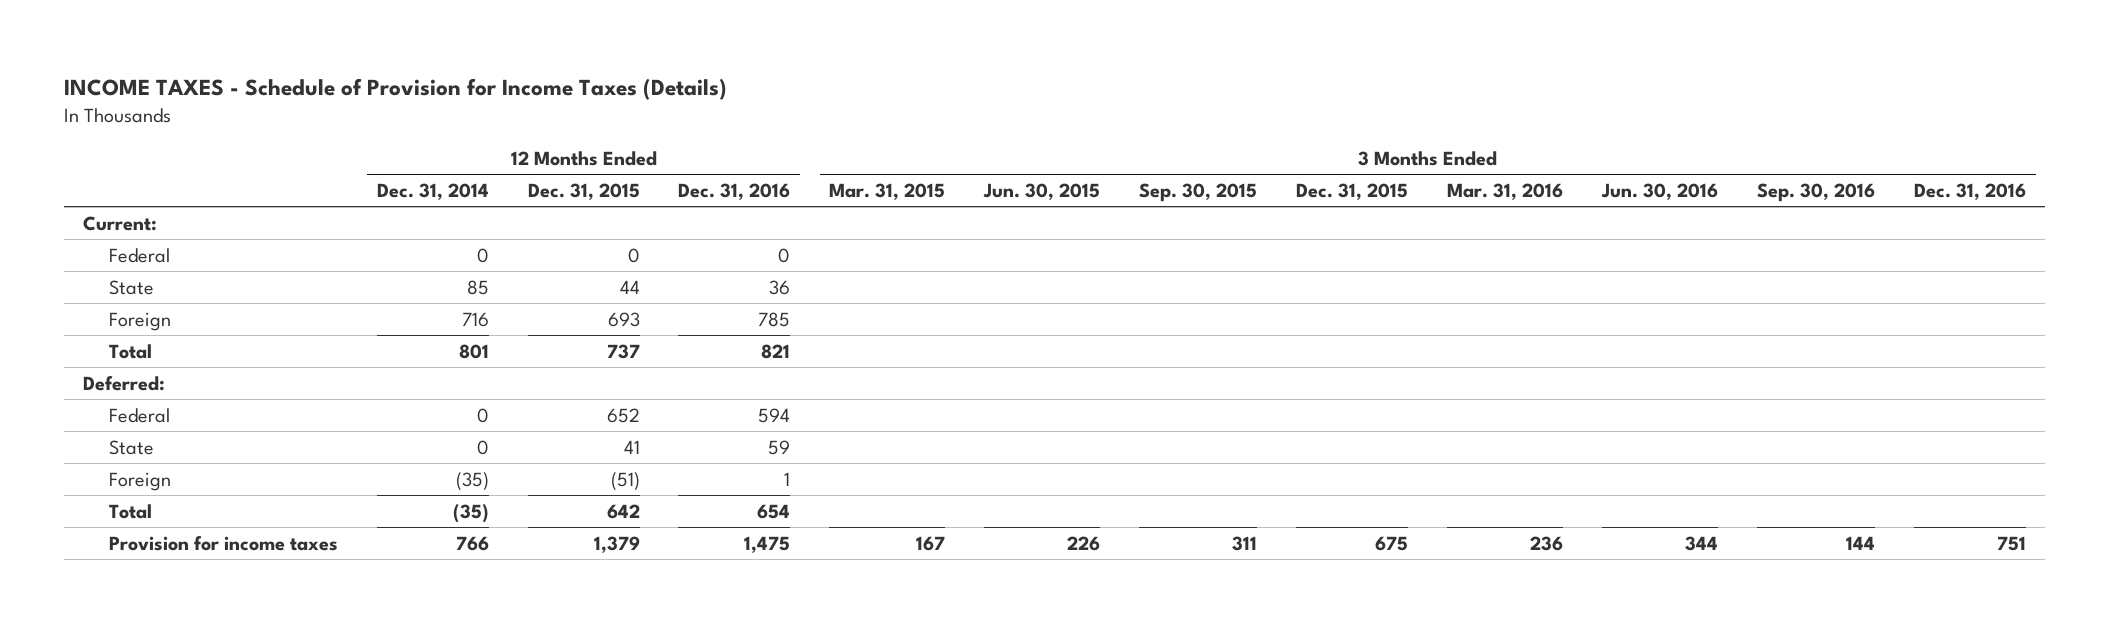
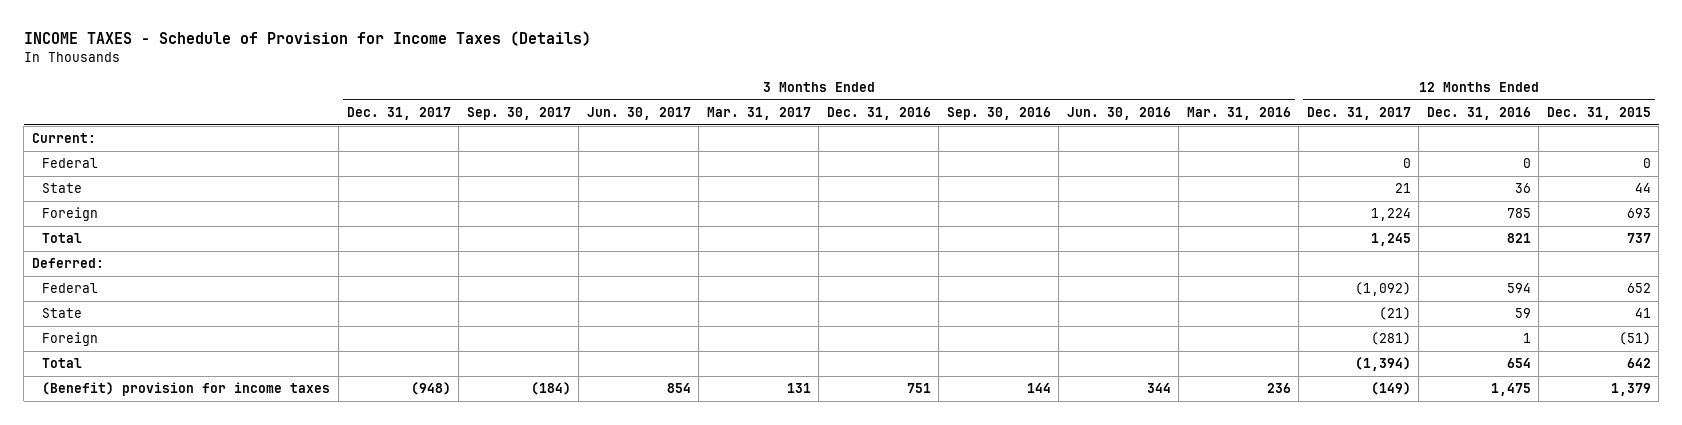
[376,182,489,200] Dec. 31, 2014 -> none
[829,182,946,200] Mar. 31, 2015 -> none
[983,182,1101,200] Jun. 30, 2015 -> none
[1139,182,1258,202] Sep. 30, 2015 -> none
[1296,182,1409,200] Dec. 31, 2015 -> none
none -> [346,106,451,120] Dec. 31, 2017
none -> [466,106,571,120] Sep. 30, 2017
none -> [586,106,691,120] Jun. 30, 2017
none -> [706,106,811,120] Mar. 31, 2017
none -> [1306,106,1411,120] Dec. 31, 2017
[108,535,338,551] Provision for income taxes -> [42,382,331,397] (Benefit) provision for income taxes

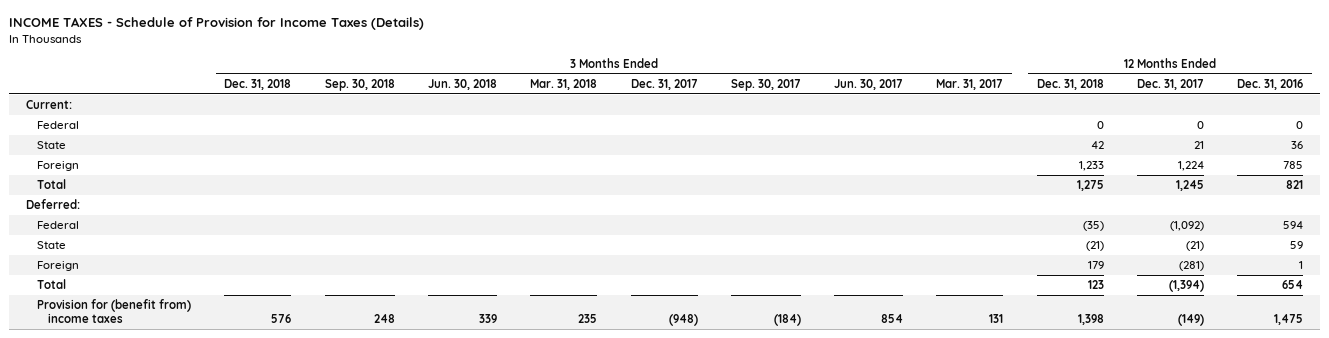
[826,106,931,120] Dec. 31, 2016 -> none
[946,106,1051,120] Sep. 30, 2016 -> none
[1066,106,1171,120] Jun. 30, 2016 -> none
[1186,106,1291,120] Mar. 31, 2016 -> none
[1546,106,1651,120] Dec. 31, 2015 -> none
none -> [224,78,292,90] Dec. 31, 2018
none -> [324,78,395,91] Sep. 30, 2018
none -> [428,78,498,90] Jun. 30, 2018
none -> [530,78,598,90] Mar. 31, 2018
none -> [1036,78,1104,90] Dec. 31, 2018
[42,382,331,397] (Benefit) provision for income taxes -> [37,298,192,324] Provision for (benefit from) income taxes

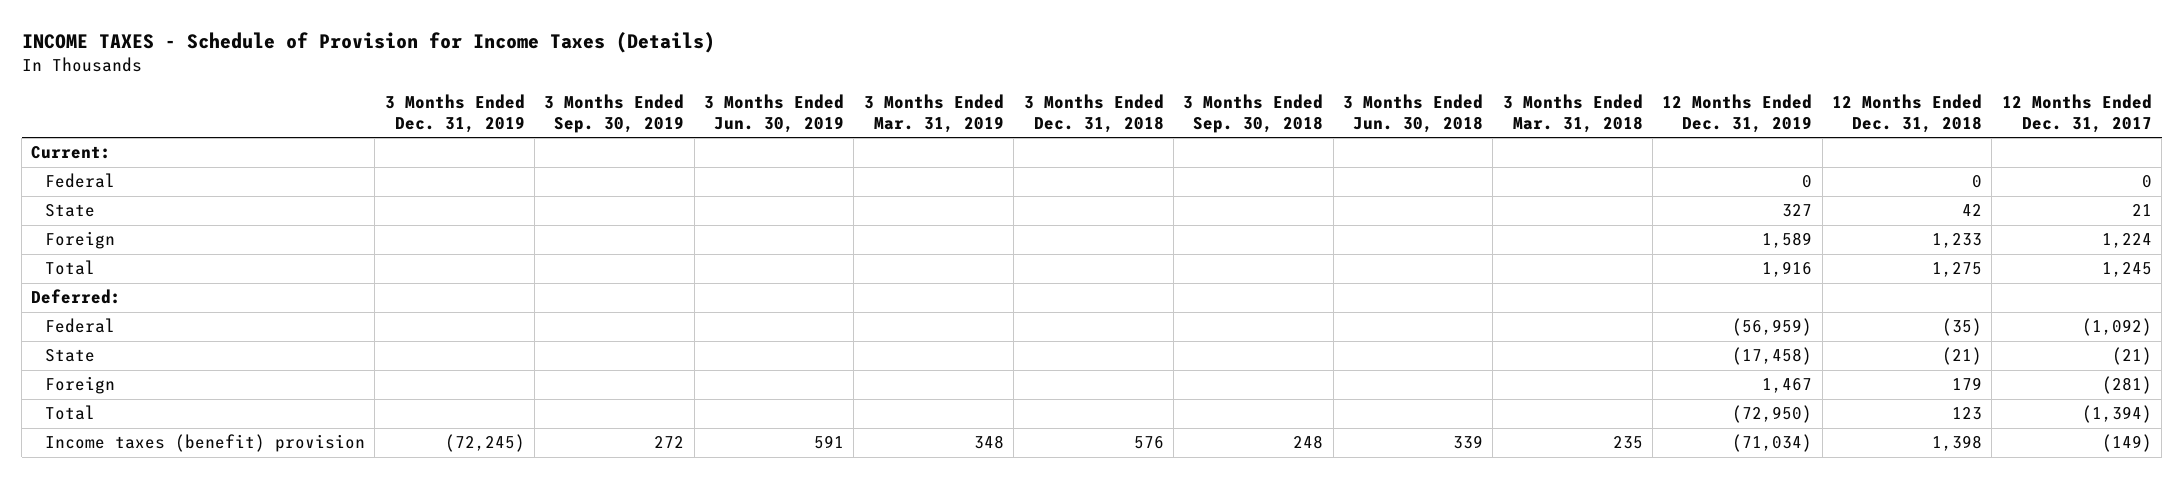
[630,78,698,90] Dec. 31, 2017 -> none
[730,78,801,91] Sep. 30, 2017 -> none
[834,78,904,90] Jun. 30, 2017 -> none
[936,78,1004,90] Mar. 31, 2017 -> none
[1237,78,1304,90] Dec. 31, 2016 -> none
none -> [384,93,525,134] 3 Months Ended Dec. 31, 2019
none -> [544,93,685,134] 3 Months Ended Sep. 30, 2019
none -> [704,93,845,134] 3 Months Ended Jun. 30, 2019
none -> [863,93,1004,134] 3 Months Ended Mar. 31, 2019
none -> [1662,93,1813,134] 12 Months Ended Dec. 31, 2019
[37,298,192,324] Provision for (benefit from) income taxes -> [45,434,366,453] Income taxes (benefit) provision

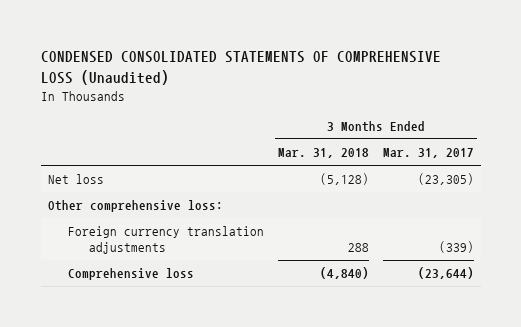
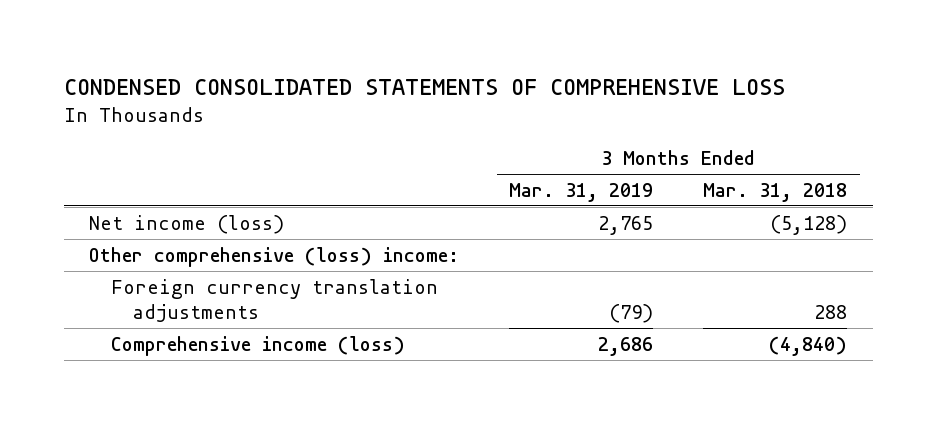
[40,51,441,85] CONDENSED CONSOLIDATED STATEMENTS OF COMPREHENSIVE LOSS (Unaudited) -> [63,78,785,95] CONDENSED CONSOLIDATED STATEMENTS OF COMPREHENSIVE LOSS
[382,148,474,159] Mar. 31, 2017 -> none
none -> [509,182,654,202] Mar. 31, 2019
[47,174,104,185] Net loss -> [88,214,284,234] Net income (loss)
[47,200,223,213] Other comprehensive loss: -> [88,246,459,267] Other comprehensive (loss) income:
[68,268,195,281] Comprehensive loss -> [110,335,405,356] Comprehensive income (loss)

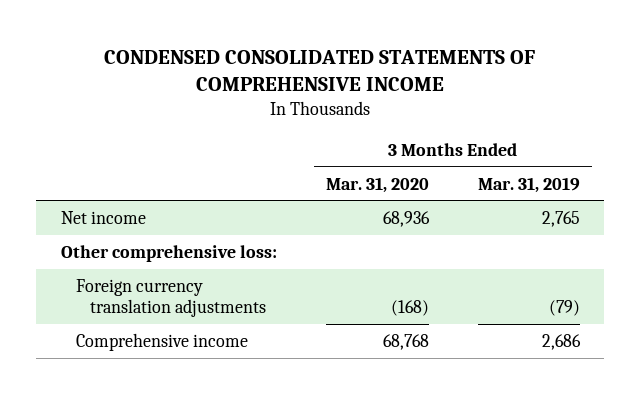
[63,78,785,95] CONDENSED CONSOLIDATED STATEMENTS OF COMPREHENSIVE LOSS -> [104,49,536,92] CONDENSED CONSOLIDATED STATEMENTS OF COMPREHENSIVE INCOME
[703,182,848,202] Mar. 31, 2018 -> none
none -> [325,176,429,193] Mar. 31, 2020
[88,214,284,234] Net income (loss) -> [60,210,146,224] Net income
[88,246,459,267] Other comprehensive (loss) income: -> [60,244,277,262] Other comprehensive loss:
[110,335,405,356] Comprehensive income (loss) -> [75,332,248,351] Comprehensive income

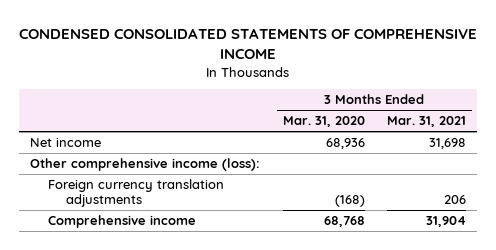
[477,176,580,193] Mar. 31, 2019 -> none
none -> [386,116,466,128] Mar. 31, 2021
[60,244,277,262] Other comprehensive loss: -> [30,158,261,172] Other comprehensive income (loss):

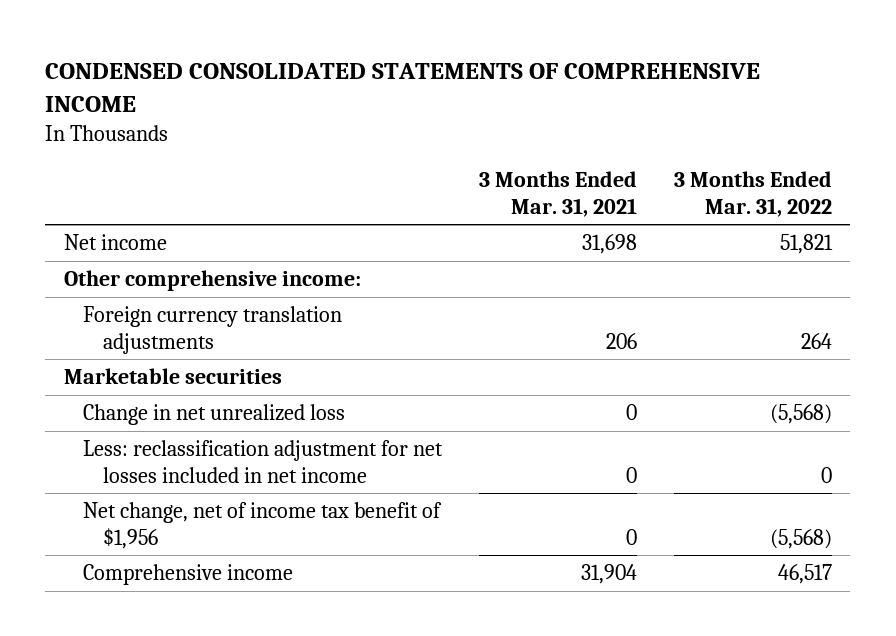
[282,116,365,128] Mar. 31, 2020 -> none
none -> [674,171,833,217] 3 Months Ended Mar. 31, 2022
[30,158,261,172] Other comprehensive income (loss): -> [63,270,361,292] Other comprehensive income:
none -> [63,368,282,385] Marketable securities
none -> [83,404,346,426] Change in net unrealized loss
none -> [83,440,444,483] Less: reclassification adjustment for net losses included in net income
none -> [83,502,443,549] Net change, net of income tax benefit of $1,956

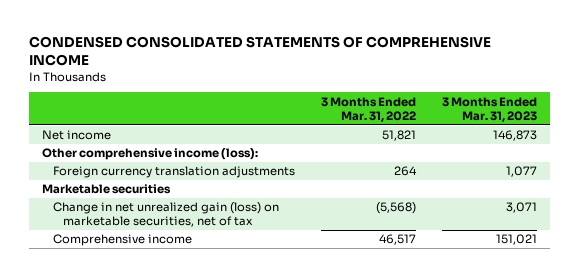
[479,171,638,217] 3 Months Ended Mar. 31, 2021 -> none
none -> [442,96,538,122] 3 Months Ended Mar. 31, 2023
[63,270,361,292] Other comprehensive income: -> [42,148,259,161] Other comprehensive income (loss):
[83,404,346,426] Change in net unrealized loss -> none
[83,440,444,483] Less: reclassification adjustment for net losses included in net income -> none
[83,502,443,549] Net change, net of income tax benefit of $1,956 -> [52,202,279,228] Change in net unrealized gain (loss) on marketable securities, net of tax

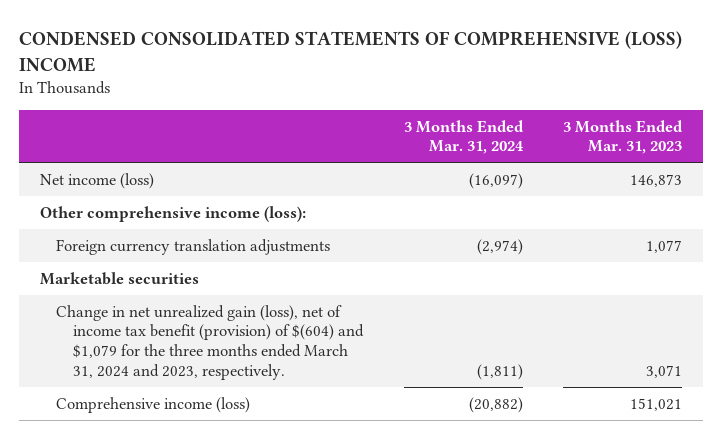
[29,36,492,66] CONDENSED CONSOLIDATED STATEMENTS OF COMPREHENSIVE INCOME -> [19,31,683,72] CONDENSED CONSOLIDATED STATEMENTS OF COMPREHENSIVE (LOSS) INCOME
[321,96,417,122] 3 Months Ended Mar. 31, 2022 -> none
none -> [403,119,524,155] 3 Months Ended Mar. 31, 2024
[42,130,112,141] Net income -> [39,172,154,189] Net income (loss)
[52,202,279,228] Change in net unrealized gain (loss) on marketable securities, net of tax -> [56,304,365,380] Change in net unrealized gain (loss), net of income tax benefit (provision) of $(604) and $1,079 for the three months ended March 31, 2024 and 2023, respectively.
[52,234,192,247] Comprehensive income -> [56,396,251,413] Comprehensive income (loss)

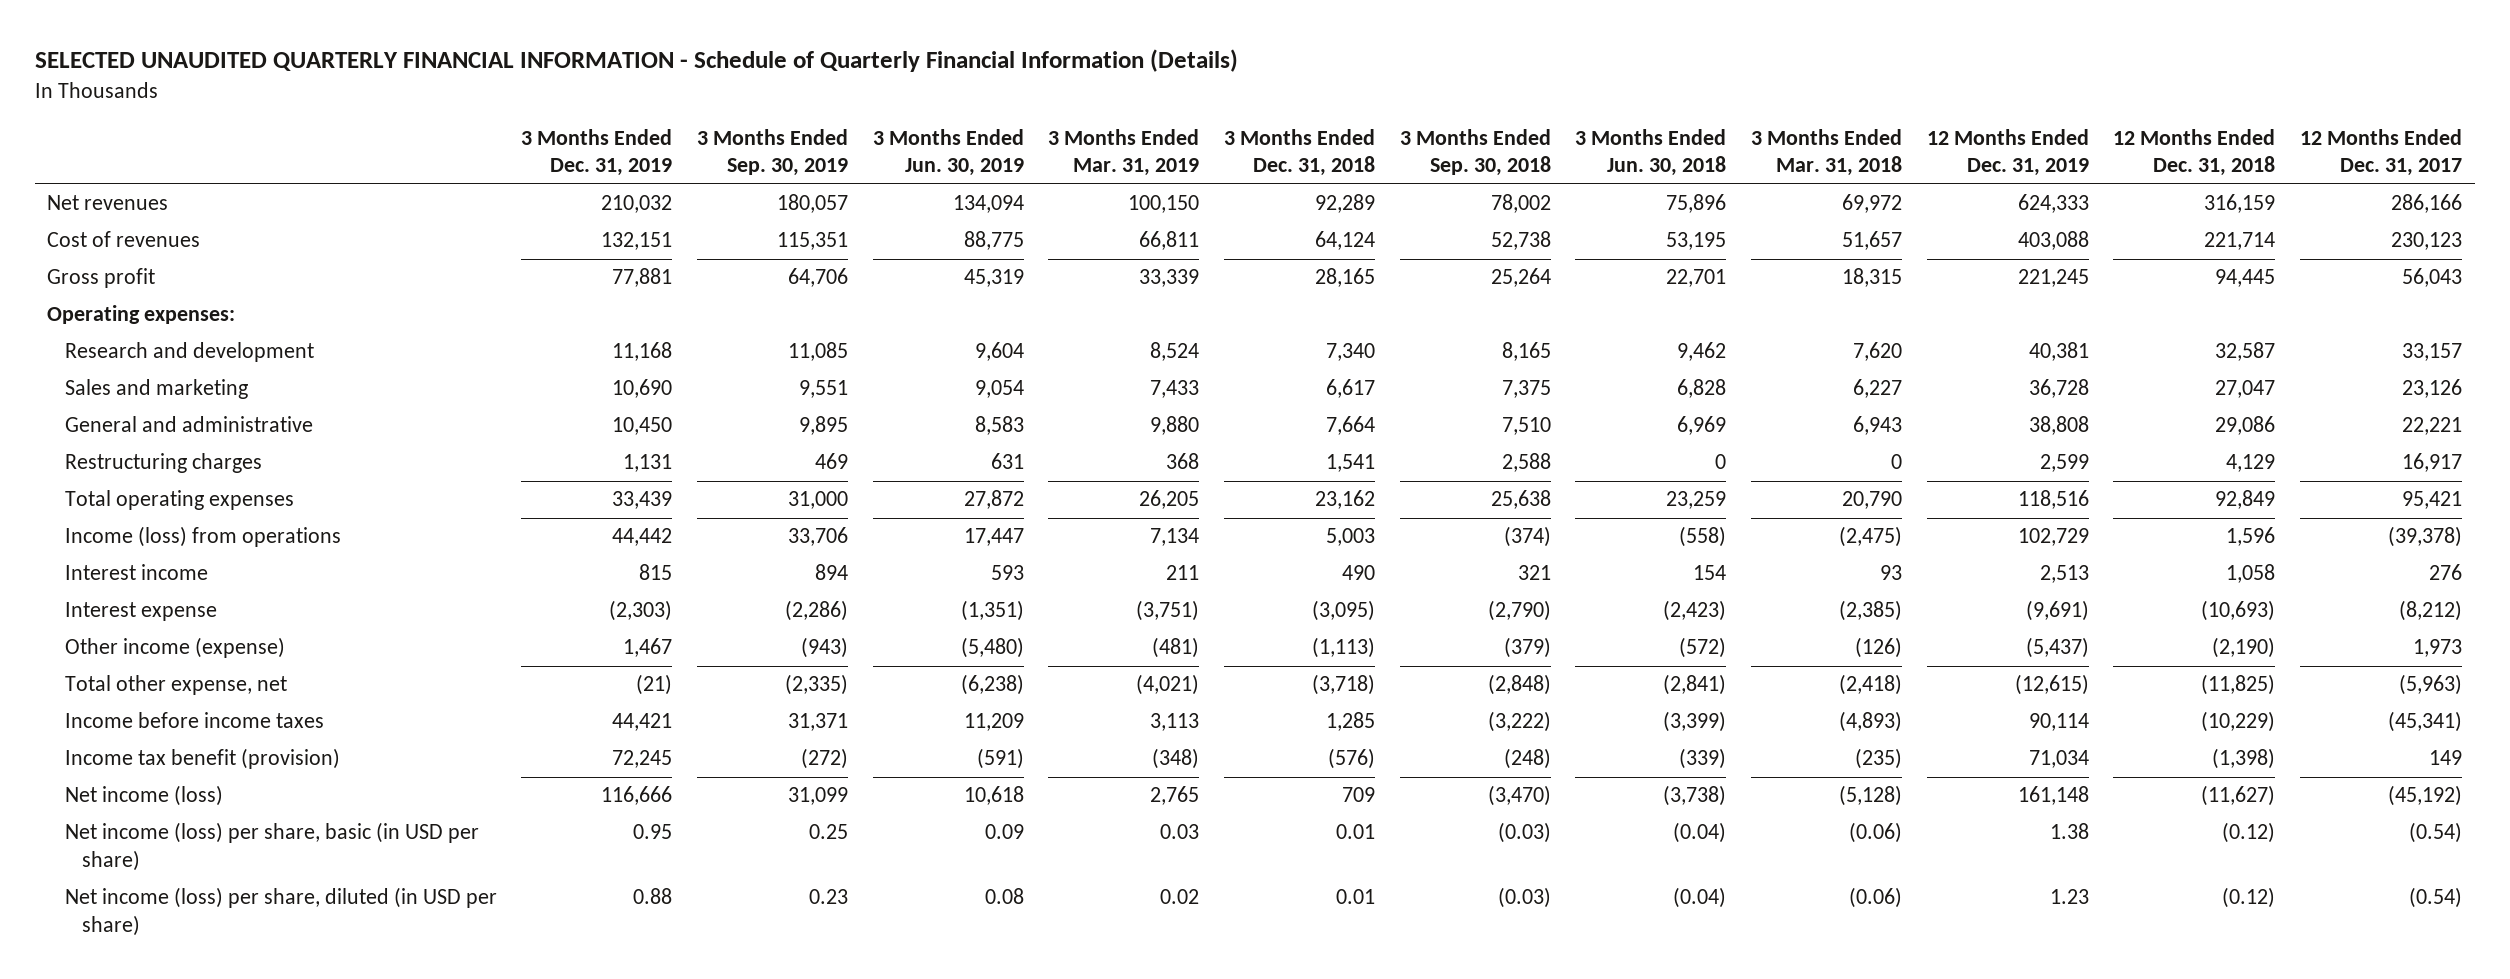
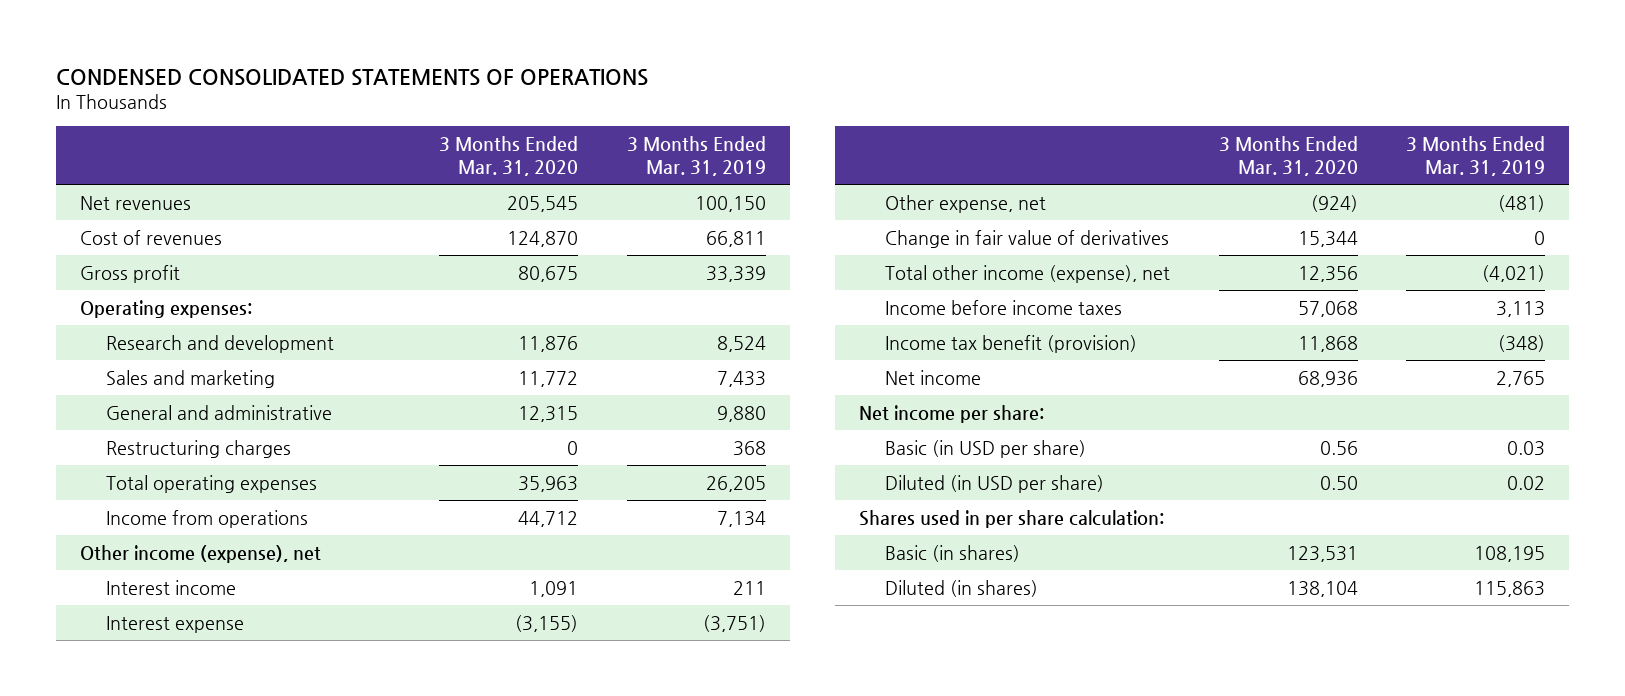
[34,49,1238,73] SELECTED UNAUDITED QUARTERLY FINANCIAL INFORMATION - Schedule of Quarterly Financial Information (Details) -> [55,68,648,86] CONDENSED CONSOLIDATED STATEMENTS OF OPERATIONS
[521,128,673,177] 3 Months Ended Dec. 31, 2019 -> none
[697,128,849,177] 3 Months Ended Sep. 30, 2019 -> none
[872,128,1024,177] 3 Months Ended Jun. 30, 2019 -> none
[1224,128,1376,177] 3 Months Ended Dec. 31, 2018 -> none
[1399,128,1551,177] 3 Months Ended Sep. 30, 2018 -> none
[1575,128,1727,177] 3 Months Ended Jun. 30, 2018 -> none
[1751,128,1903,177] 3 Months Ended Mar. 31, 2018 -> none
[1926,128,2089,177] 12 Months Ended Dec. 31, 2019 -> none
[2113,128,2276,177] 12 Months Ended Dec. 31, 2018 -> none
[2300,128,2463,177] 12 Months Ended Dec. 31, 2017 -> none
none -> [439,135,579,177] 3 Months Ended Mar. 31, 2020
[64,526,341,548] Income (loss) from operations -> [106,509,309,528] Income from operations
none -> [79,544,321,563] Other income (expense), net
[64,637,285,659] Other income (expense) -> [885,194,1047,213] Other expense, net
none -> [885,229,1170,248] Change in fair value of derivatives
[64,675,287,696] Total other expense, net -> [885,264,1171,283] Total other income (expense), net
[64,785,223,807] Net income (loss) -> [885,369,982,385] Net income
none -> [858,404,1044,423] Net income per share:
[64,822,479,872] Net income (loss) per share, basic (in USD per share) -> [885,439,1087,458] Basic (in USD per share)
[64,887,497,937] Net income (loss) per share, diluted (in USD per share) -> [885,474,1105,493] Diluted (in USD per share)
none -> [858,509,1164,528] Shares used in per share calculation:
none -> [885,544,1021,562] Basic (in shares)
none -> [885,579,1039,597] Diluted (in shares)

